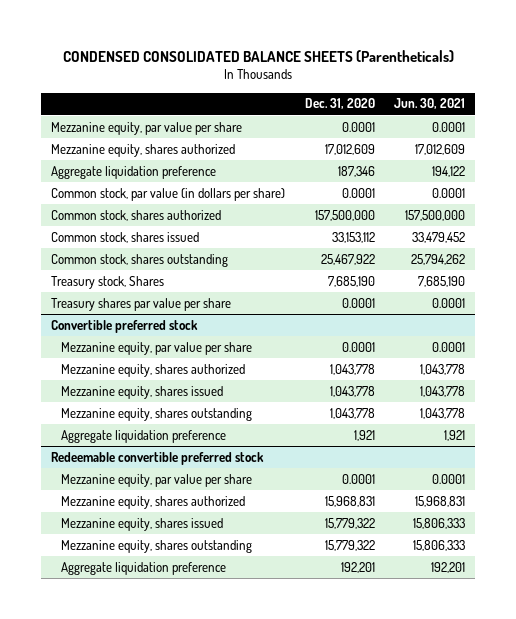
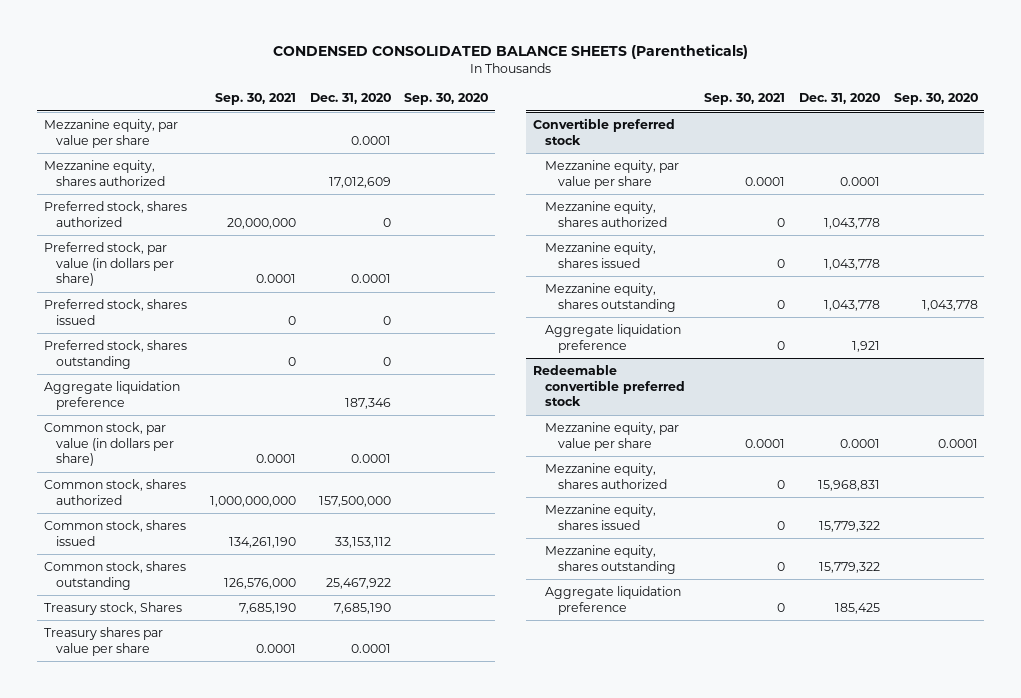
[394,98,466,110] Jun. 30, 2021 -> none
none -> [214,93,296,106] Sep. 30, 2021
none -> [404,93,489,106] Sep. 30, 2020
none -> [43,201,187,227] Preferred stock, shares authorized
none -> [43,242,175,287] Preferred stock, par value (in dollars per share)
none -> [43,299,187,325] Preferred stock, shares issued
none -> [43,340,187,369] Preferred stock, shares outstanding
[340,561,375,573] 192,201 -> [834,602,880,614] 185,425

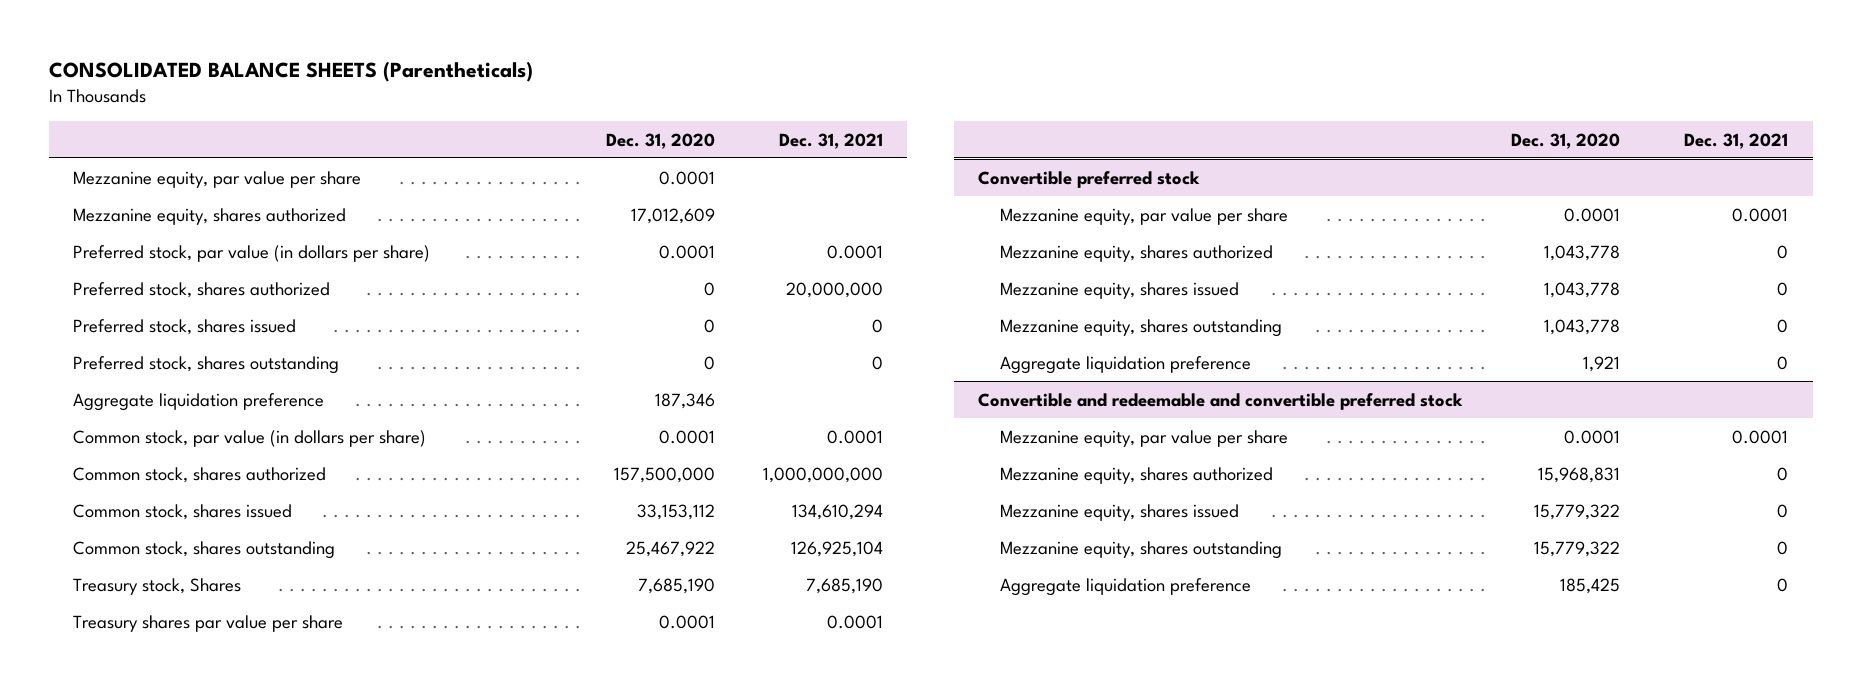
[272,44,748,60] CONDENSED CONSOLIDATED BALANCE SHEETS (Parentheticals) -> [48,61,533,83] CONSOLIDATED BALANCE SHEETS (Parentheticals)
[214,93,296,106] Sep. 30, 2021 -> none
[404,93,489,106] Sep. 30, 2020 -> none
none -> [779,132,884,149] Dec. 31, 2021
[43,201,187,227] Preferred stock, shares authorized -> [72,281,330,298] Preferred stock, shares authorized
[533,365,686,407] Redeemable convertible preferred stock -> [978,392,1464,410] Convertible and redeemable and convertible preferred stock

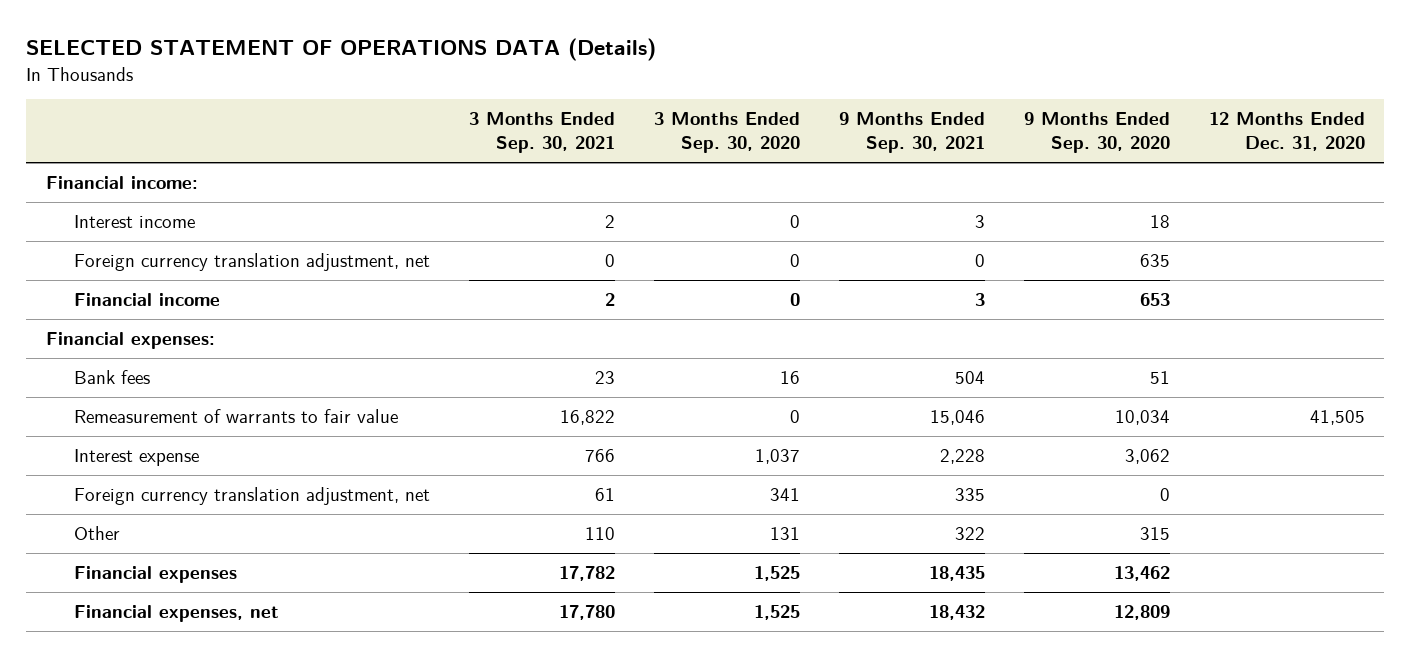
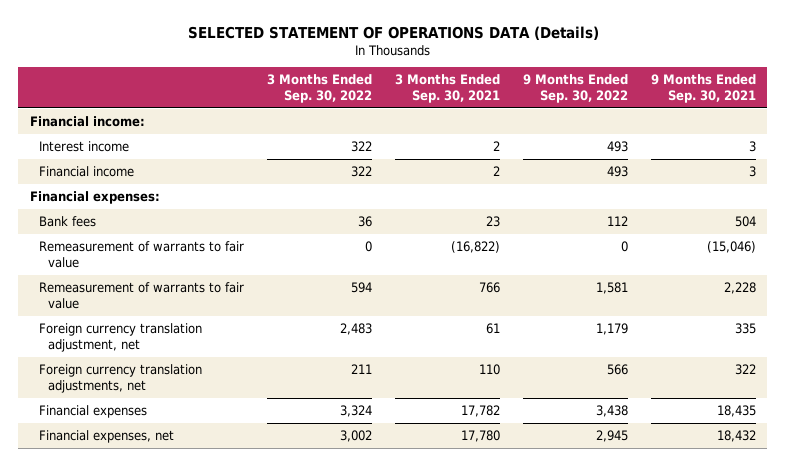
[654,112,801,154] 3 Months Ended Sep. 30, 2020 -> none
[1024,112,1171,154] 9 Months Ended Sep. 30, 2020 -> none
[1208,112,1365,152] 12 Months Ended Dec. 31, 2020 -> none
none -> [266,73,372,103] 3 Months Ended Sep. 30, 2022
none -> [522,73,628,103] 9 Months Ended Sep. 30, 2022
[74,252,431,271] Foreign currency translation adjustment, net -> none
[560,409,616,425] 16,822 -> [450,240,500,253] (16,822)
[930,409,986,425] 15,046 -> [706,240,756,253] (15,046)
[74,448,200,466] Interest expense -> [38,281,244,309] Remeasurement of warrants to fair value
[74,525,121,540] Other -> [38,363,202,393] Foreign currency translation adjustments, net

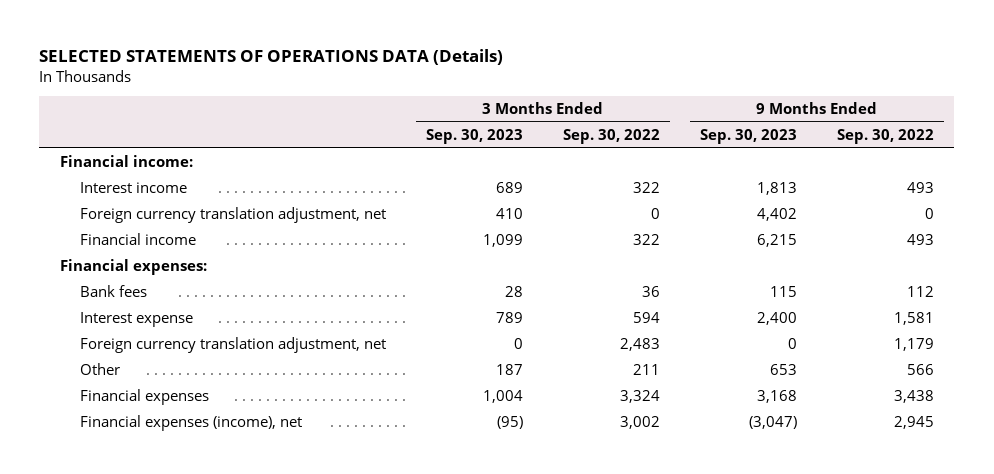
[187,25,599,40] SELECTED STATEMENT OF OPERATIONS DATA (Details) -> [39,48,504,65] SELECTED STATEMENTS OF OPERATIONS DATA (Details)
[394,73,500,103] 3 Months Ended Sep. 30, 2021 -> none
[650,73,756,103] 9 Months Ended Sep. 30, 2021 -> none
none -> [426,128,524,144] Sep. 30, 2023
none -> [700,128,798,144] Sep. 30, 2023
none -> [80,207,387,224] Foreign currency translation adjustment, net
[38,240,244,268] Remeasurement of warrants to fair value -> none
[38,281,244,309] Remeasurement of warrants to fair value -> [80,312,194,328] Interest expense
[38,363,202,393] Foreign currency translation adjustments, net -> [80,363,121,376] Other
[38,429,174,443] Financial expenses, net -> [80,415,303,432] Financial expenses (income), net

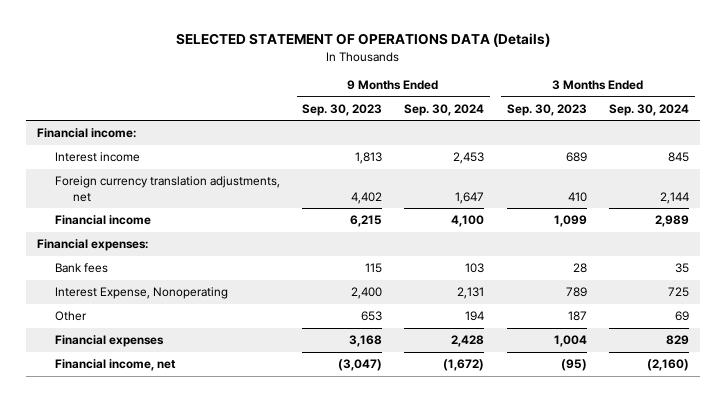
[39,48,504,65] SELECTED STATEMENTS OF OPERATIONS DATA (Details) -> [176,33,551,48] SELECTED STATEMENT OF OPERATIONS DATA (Details)
[563,128,661,144] Sep. 30, 2022 -> none
[837,128,935,144] Sep. 30, 2022 -> none
none -> [404,103,485,116] Sep. 30, 2024
none -> [609,103,690,116] Sep. 30, 2024
[80,207,387,224] Foreign currency translation adjustment, net -> [54,176,280,202] Foreign currency translation adjustments, net
[80,337,387,354] Foreign currency translation adjustment, net -> none
[80,312,194,328] Interest expense -> [54,287,228,300] Interest Expense, Nonoperating
[80,415,303,432] Financial expenses (income), net -> [54,359,176,372] Financial income, net

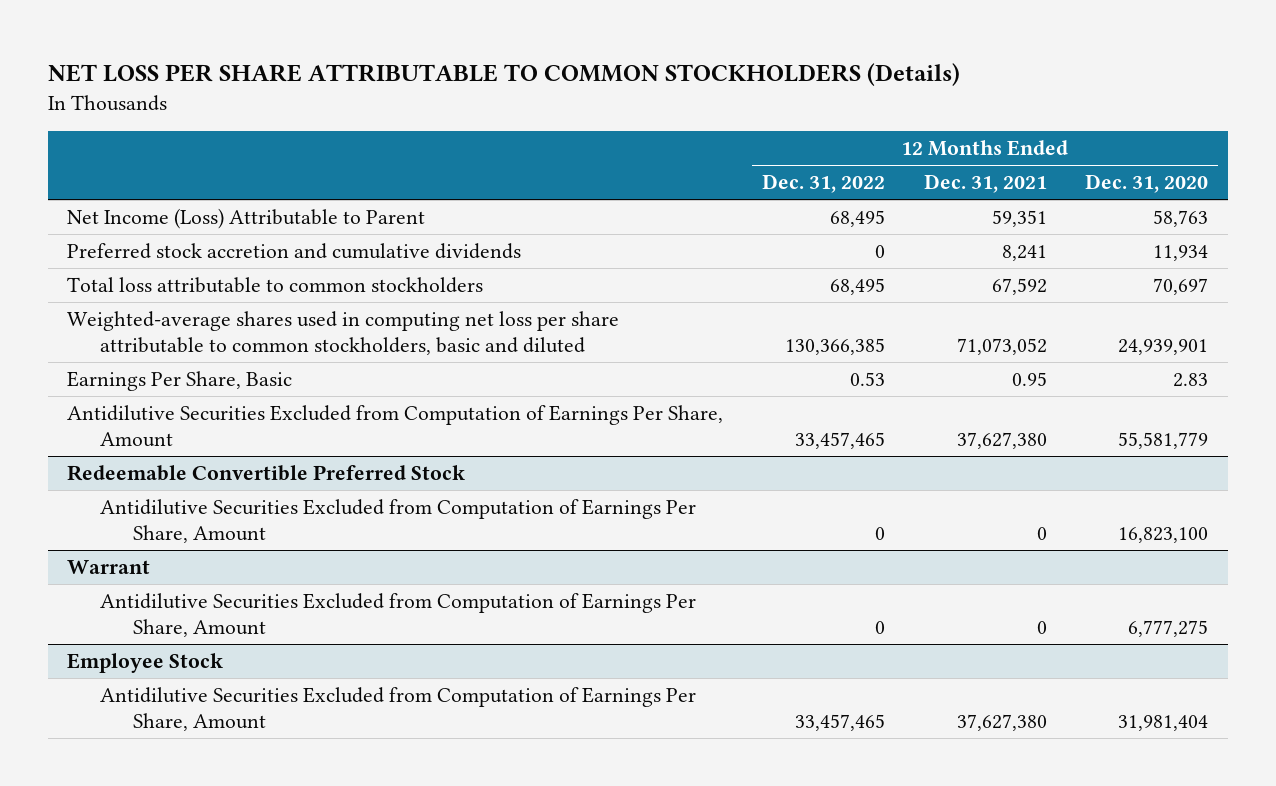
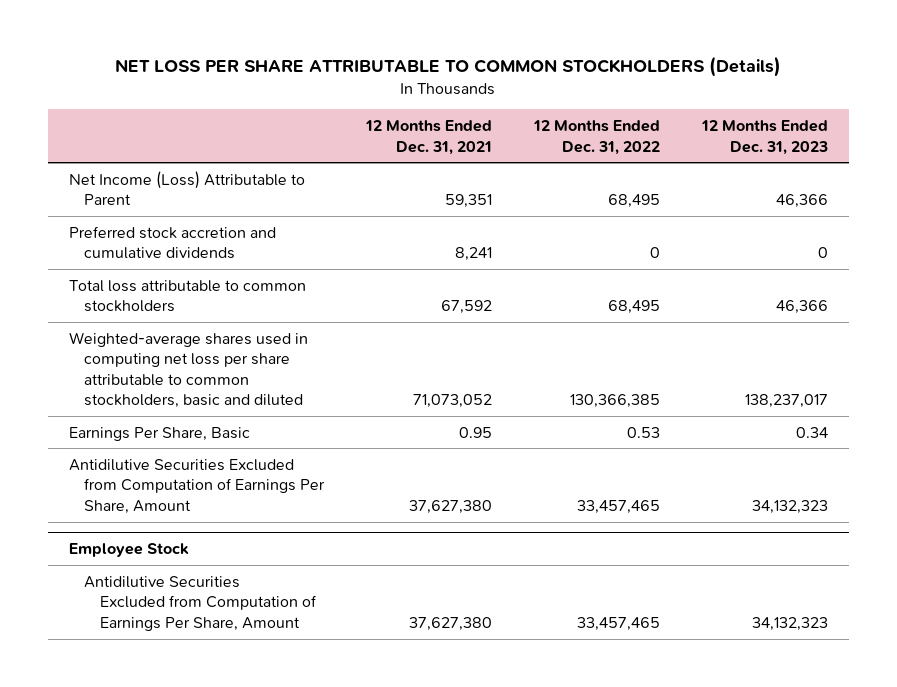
[1085,174,1209,194] Dec. 31, 2020 -> none
none -> [701,120,829,155] 12 Months Ended Dec. 31, 2023
[67,464,466,481] Redeemable Convertible Preferred Stock -> none
[100,498,697,543] Antidilutive Securities Excluded from Computation of Earnings Per Share, Amount -> none
[67,559,151,574] Warrant -> none
[100,592,697,637] Antidilutive Securities Excluded from Computation of Earnings Per Share, Amount -> none

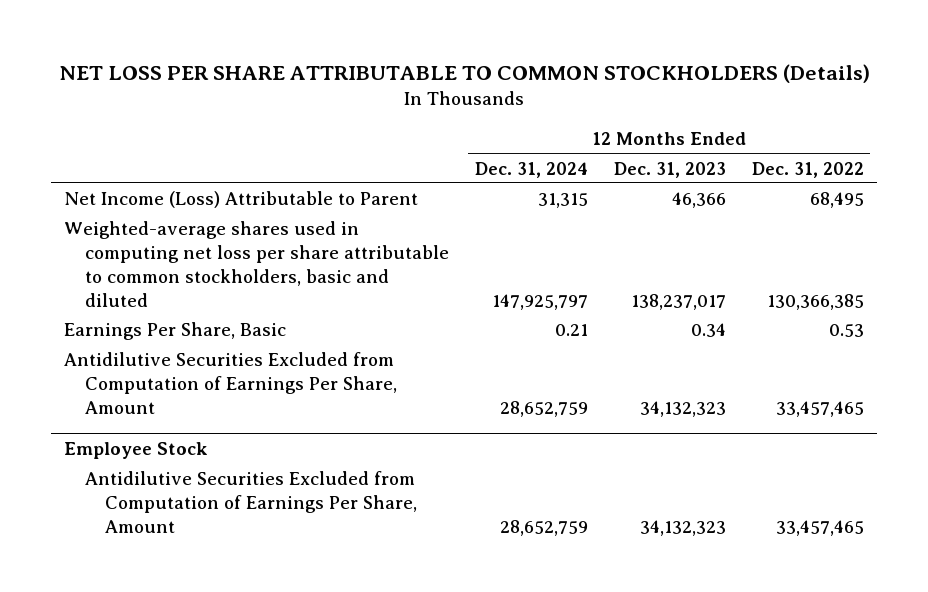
[365,120,493,155] 12 Months Ended Dec. 31, 2021 -> none
none -> [474,161,588,178] Dec. 31, 2024
[68,225,276,260] Preferred stock accretion and cumulative dividends -> none
[68,279,306,313] Total loss attributable to common stockholders -> none

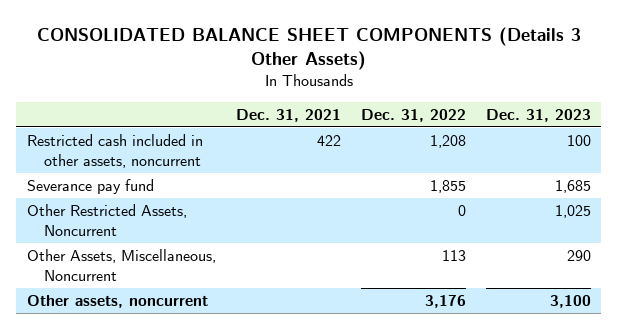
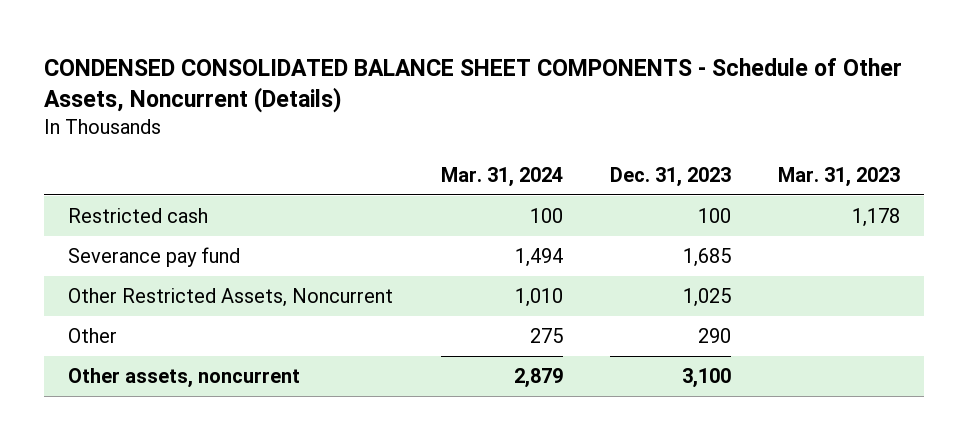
[36,26,581,71] CONSOLIDATED BALANCE SHEET COMPONENTS (Details 3 Other Assets) -> [44,57,903,114] CONDENSED CONSOLIDATED BALANCE SHEET COMPONENTS - Schedule of Other Assets, Noncurrent (Details)
[235,108,341,122] Dec. 31, 2021 -> none
[361,108,467,122] Dec. 31, 2022 -> none
none -> [440,166,563,187] Mar. 31, 2024
none -> [778,166,901,187] Mar. 31, 2023
[26,133,203,168] Restricted cash included in other assets, noncurrent -> [68,208,209,224] Restricted cash
[26,248,216,281] Other Assets, Miscellaneous, Noncurrent -> [68,328,118,344] Other

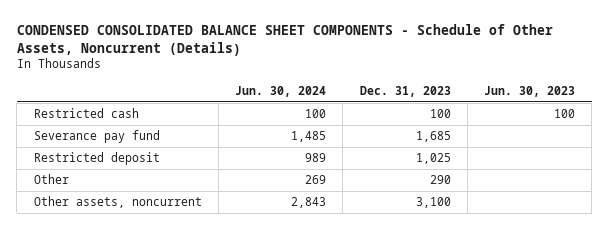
[440,166,563,187] Mar. 31, 2024 -> none
[778,166,901,187] Mar. 31, 2023 -> none
none -> [235,85,327,97] Jun. 30, 2024
none -> [484,85,576,97] Jun. 30, 2023
[68,288,394,308] Other Restricted Assets, Noncurrent -> [33,152,160,166] Restricted deposit

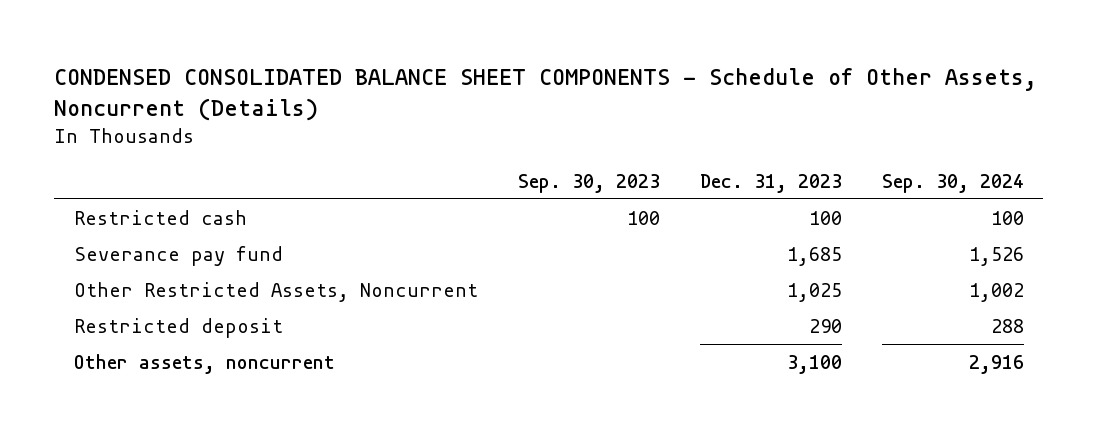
[235,85,327,97] Jun. 30, 2024 -> none
[484,85,576,97] Jun. 30, 2023 -> none
none -> [518,173,661,193] Sep. 30, 2023
none -> [881,173,1024,193] Sep. 30, 2024
[33,174,69,185] Other -> none
none -> [74,281,479,302] Other Restricted Assets, Noncurrent
[415,153,451,165] 1,025 -> [808,318,842,333] 290

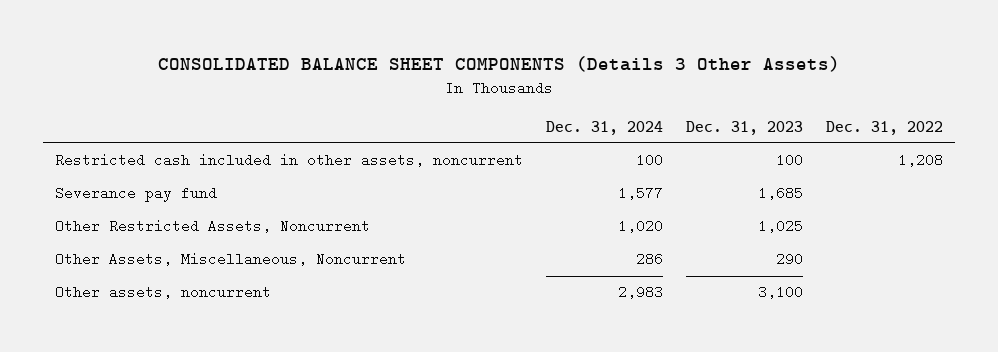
[54,68,1038,122] CONDENSED CONSOLIDATED BALANCE SHEET COMPONENTS - Schedule of Other Assets, Noncurrent (Details) -> [158,55,841,72] CONSOLIDATED BALANCE SHEET COMPONENTS (Details 3 Other Assets)
[518,173,661,193] Sep. 30, 2023 -> none
[881,173,1024,193] Sep. 30, 2024 -> none
none -> [545,120,663,135] Dec. 31, 2024
none -> [826,120,944,135] Dec. 31, 2022
[74,209,248,225] Restricted cash -> [54,153,523,168] Restricted cash included in other assets, noncurrent
[74,317,284,338] Restricted deposit -> [54,252,406,267] Other Assets, Miscellaneous, Noncurrent

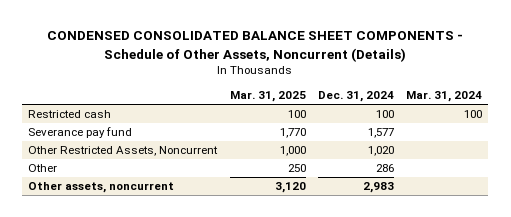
[158,55,841,72] CONSOLIDATED BALANCE SHEET COMPONENTS (Details 3 Other Assets) -> [47,31,464,62] CONDENSED CONSOLIDATED BALANCE SHEET COMPONENTS - Schedule of Other Assets, Noncurrent (Details)
[686,120,804,135] Dec. 31, 2023 -> none
[826,120,944,135] Dec. 31, 2022 -> none
none -> [229,91,306,103] Mar. 31, 2025
none -> [406,91,483,103] Mar. 31, 2024
[54,153,523,168] Restricted cash included in other assets, noncurrent -> [28,110,112,119] Restricted cash
[54,252,406,267] Other Assets, Miscellaneous, Noncurrent -> [28,164,58,173] Other

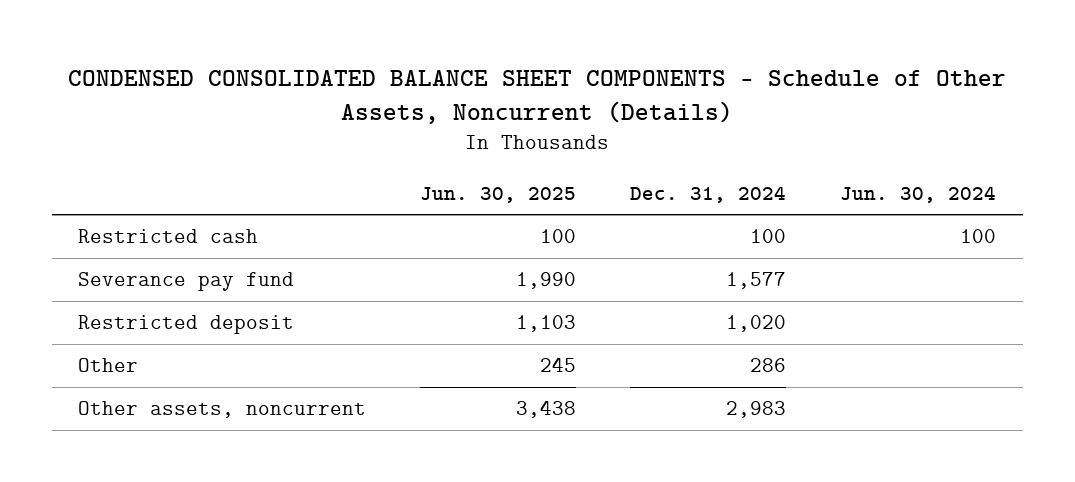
[229,91,306,103] Mar. 31, 2025 -> none
[406,91,483,103] Mar. 31, 2024 -> none
none -> [420,186,577,203] Jun. 30, 2025
none -> [840,185,997,203] Jun. 30, 2024
[28,146,219,157] Other Restricted Assets, Noncurrent -> [78,315,295,335] Restricted deposit

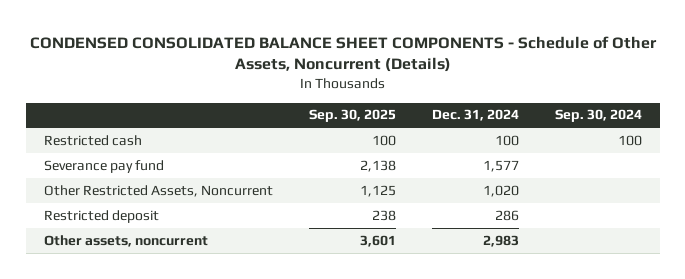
[420,186,577,203] Jun. 30, 2025 -> none
[840,185,997,203] Jun. 30, 2024 -> none
none -> [308,109,396,123] Sep. 30, 2025
none -> [554,109,642,123] Sep. 30, 2024
[78,358,139,373] Other -> none
none -> [43,184,273,197] Other Restricted Assets, Noncurrent
[726,315,787,333] 1,020 -> [494,209,519,221] 286

